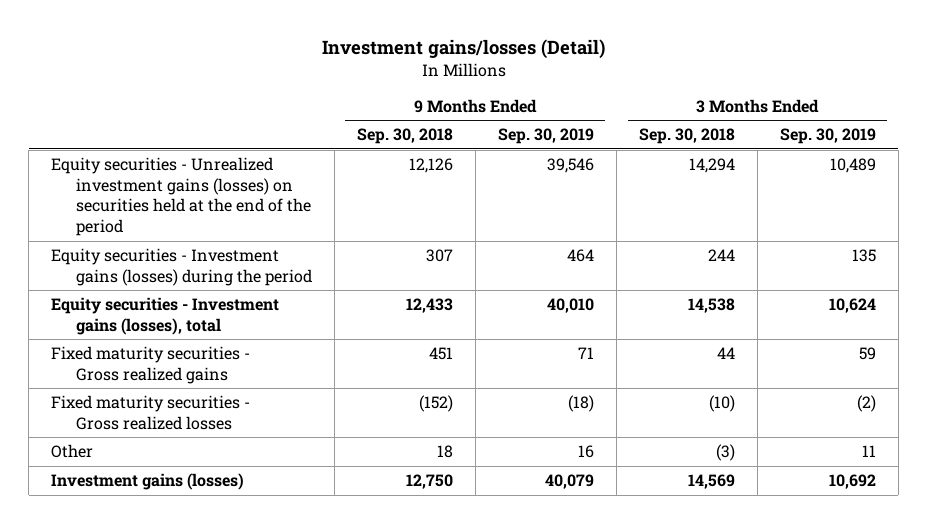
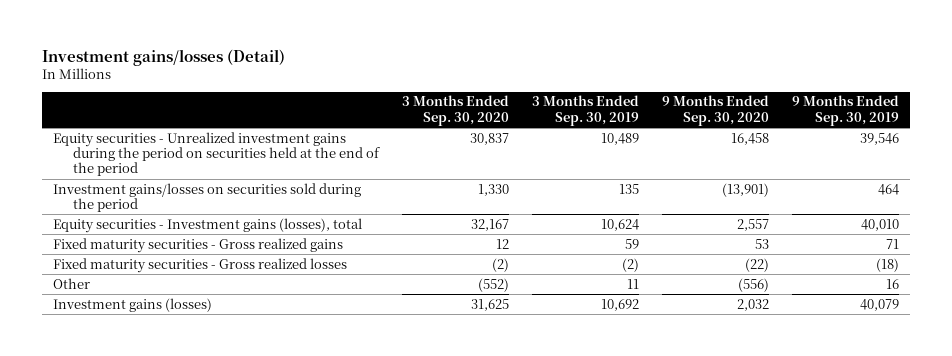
[356,128,453,145] Sep. 30, 2018 -> none
[638,128,735,145] Sep. 30, 2018 -> none
none -> [401,95,509,126] 3 Months Ended Sep. 30, 2020
none -> [661,95,769,126] 9 Months Ended Sep. 30, 2020
[51,157,311,237] Equity securities - Unrealized investment gains (losses) on securities held at the end of the period -> [53,131,380,177] Equity securities - Unrealized investment gains during the period on securities held at the end of the period
[51,248,312,286] Equity securities - Investment gains (losses) during the period -> [53,182,362,212] Investment gains/losses on securities sold during the period

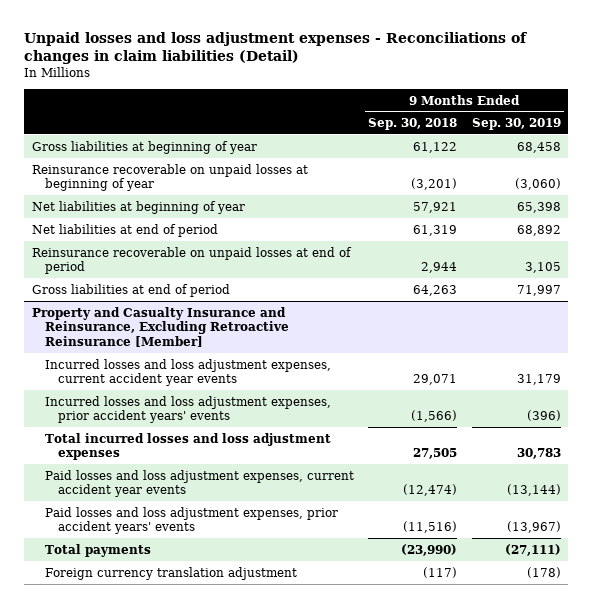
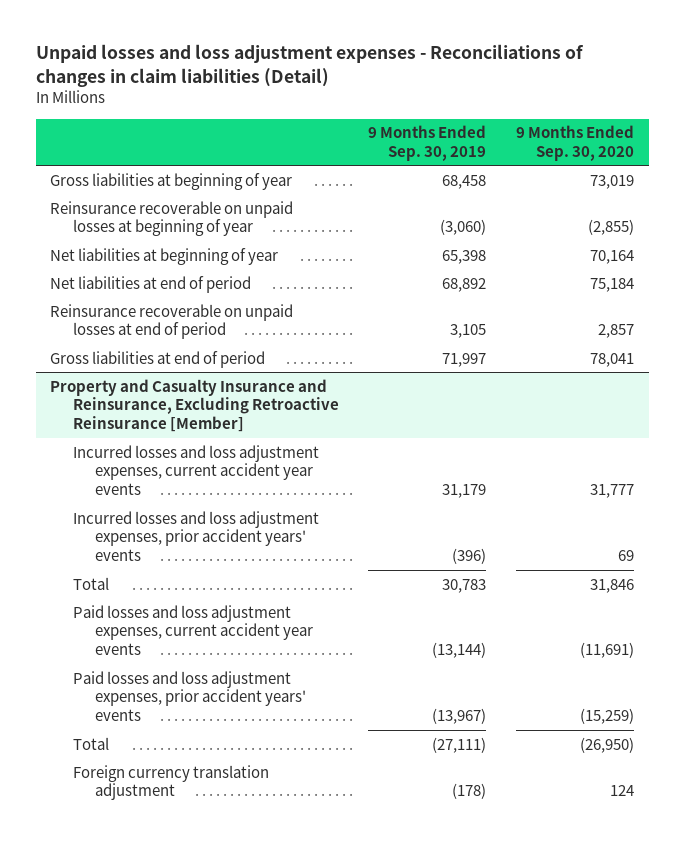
[368,118,458,131] Sep. 30, 2018 -> none
none -> [515,125,634,161] 9 Months Ended Sep. 30, 2020
[44,432,331,461] Total incurred losses and loss adjustment expenses -> [72,576,109,590] Total
[44,543,151,557] Total payments -> [72,736,109,750] Total

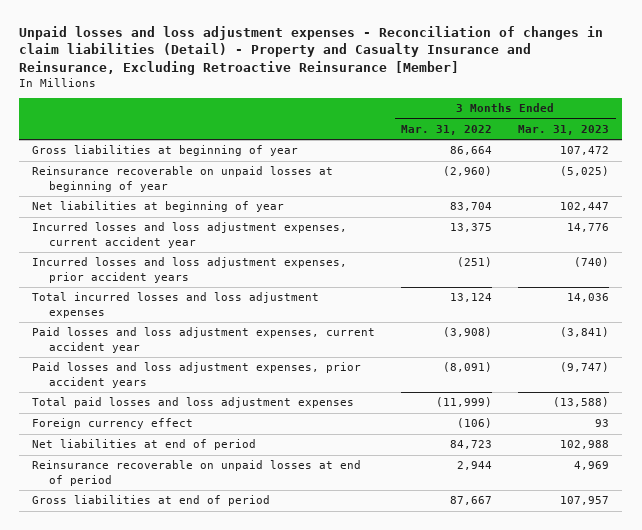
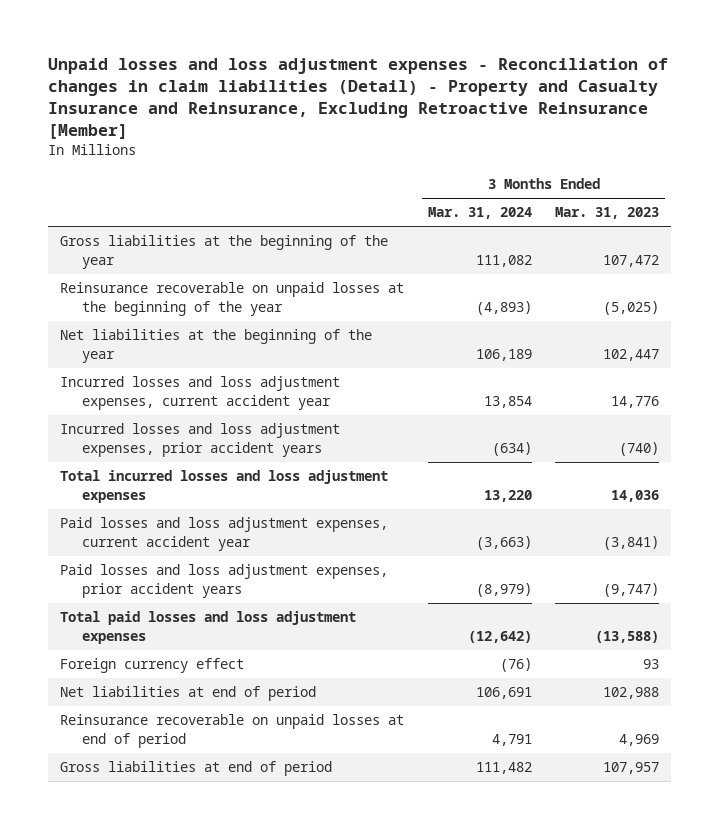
[401,124,493,135] Mar. 31, 2022 -> none
none -> [427,207,532,220] Mar. 31, 2024
[32,145,299,157] Gross liabilities at beginning of year -> [59,235,388,269] Gross liabilities at the beginning of the year
[32,166,334,192] Reinsurance recoverable on unpaid losses at beginning of year -> [59,282,404,316] Reinsurance recoverable on unpaid losses at the beginning of the year
[32,201,285,213] Net liabilities at beginning of year -> [59,329,372,363] Net liabilities at the beginning of the year

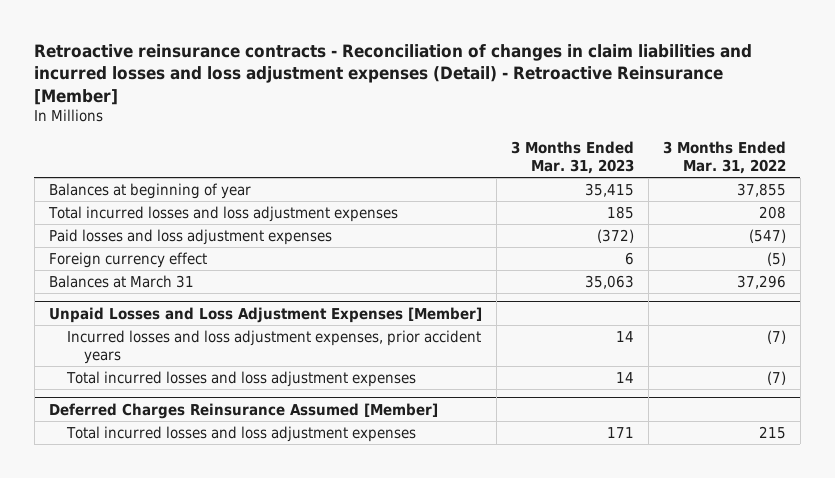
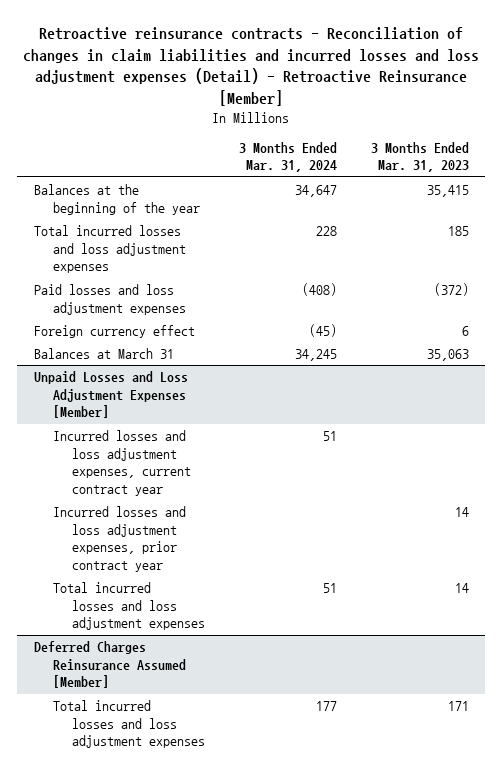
[662,140,786,174] 3 Months Ended Mar. 31, 2022 -> none
none -> [238,141,337,173] 3 Months Ended Mar. 31, 2024
[48,182,251,199] Balances at beginning of year -> [33,184,200,215] Balances at the beginning of the year
none -> [52,430,192,497] Incurred losses and loss adjustment expenses, current contract year
[66,329,481,364] Incurred losses and loss adjustment expenses, prior accident years -> [52,506,186,573] Incurred losses and loss adjustment expenses, prior contract year

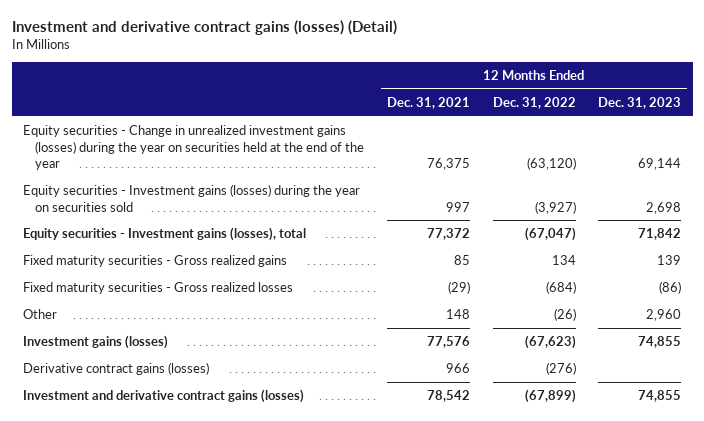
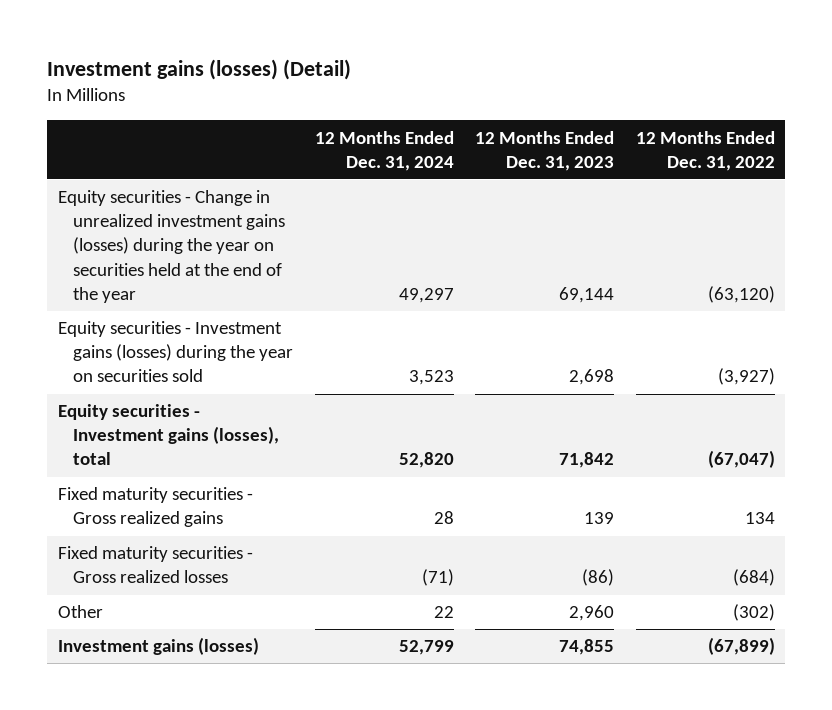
[11,19,397,35] Investment and derivative contract gains (losses) (Detail) -> [47,59,352,81] Investment gains (losses) (Detail)
[387,96,471,109] Dec. 31, 2021 -> none
none -> [314,130,454,171] 12 Months Ended Dec. 31, 2024
[22,361,209,375] Derivative contract gains (losses) -> none
[22,388,304,403] Investment and derivative contract gains (losses) -> none
[553,307,576,321] (26) -> [732,604,775,622] (302)
[524,334,576,349] (67,623) -> [707,637,775,656] (67,899)

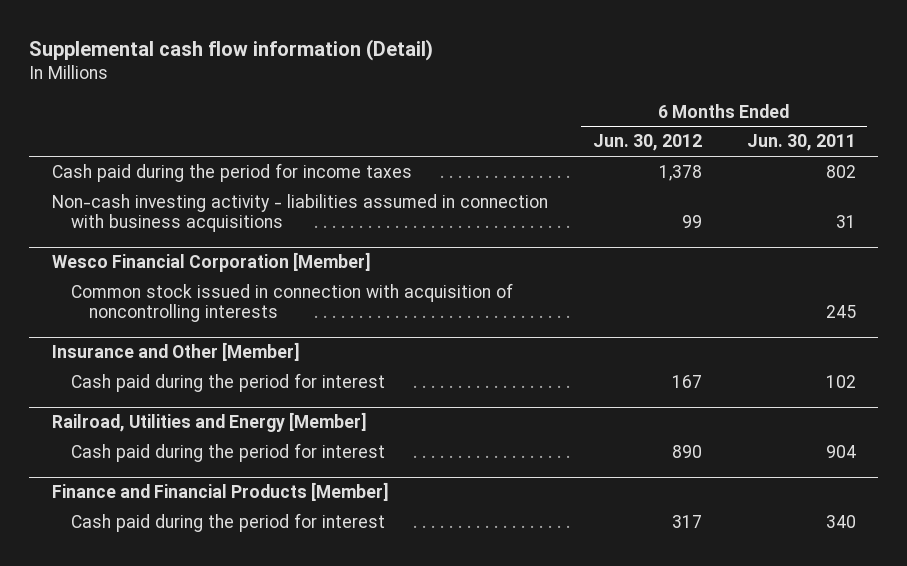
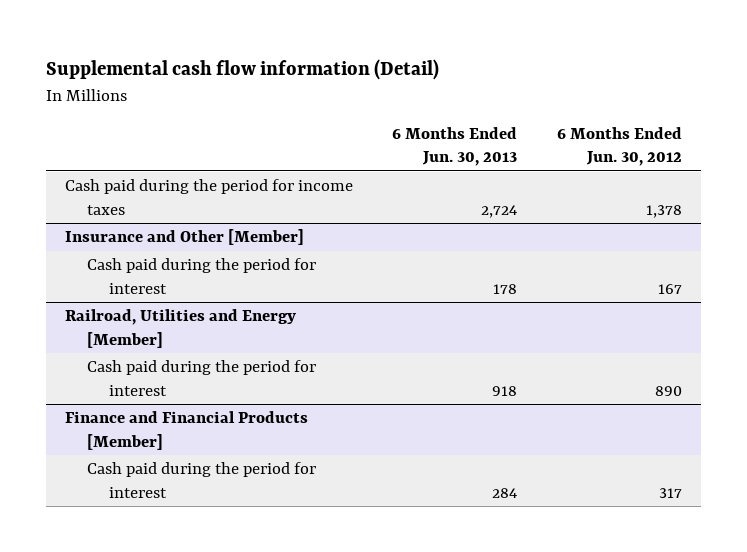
[746,134,856,152] Jun. 30, 2011 -> none
none -> [392,127,518,167] 6 Months Ended Jun. 30, 2013
[51,193,548,233] Non-cash investing activity - liabilities assumed in connection with business acquisitions -> none
[51,252,371,273] Wesco Financial Corporation [Member] -> none
[70,282,513,323] Common stock issued in connection with acquisition of noncontrolling interests -> none

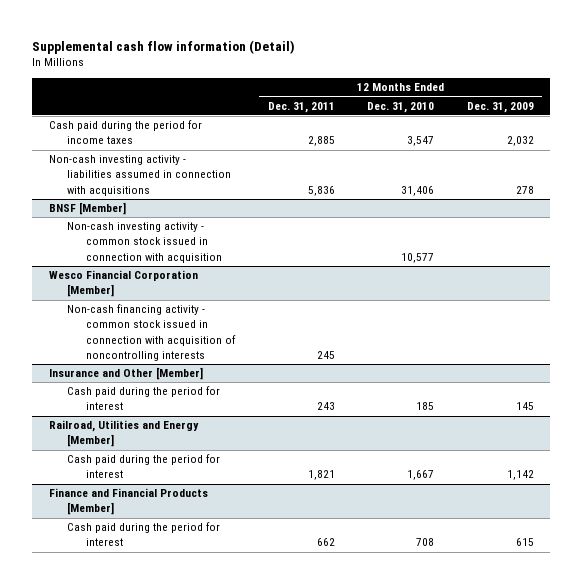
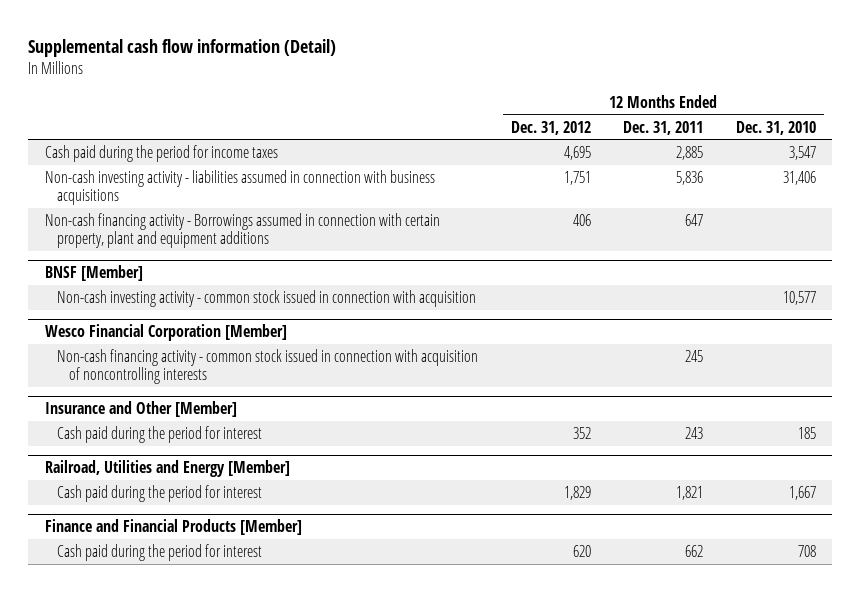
[467,101,535,113] Dec. 31, 2009 -> none
none -> [510,120,591,135] Dec. 31, 2012
[48,155,232,196] Non-cash investing activity - liabilities assumed in connection with acquisitions -> [44,169,435,206] Non-cash investing activity - liabilities assumed in connection with business acquisitions
none -> [44,212,440,249] Non-cash financing activity - Borrowings assumed in connection with certain property, plant and equipment additions

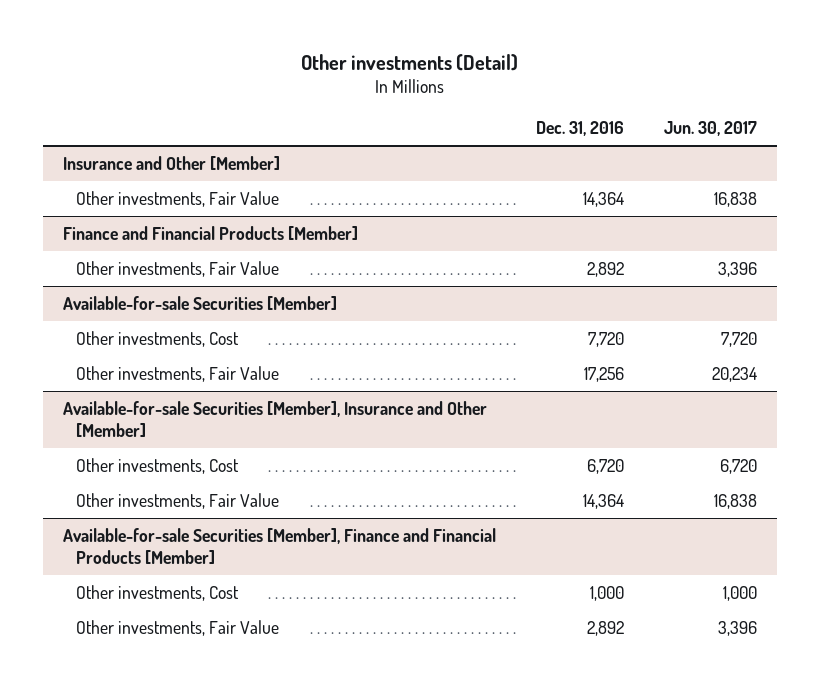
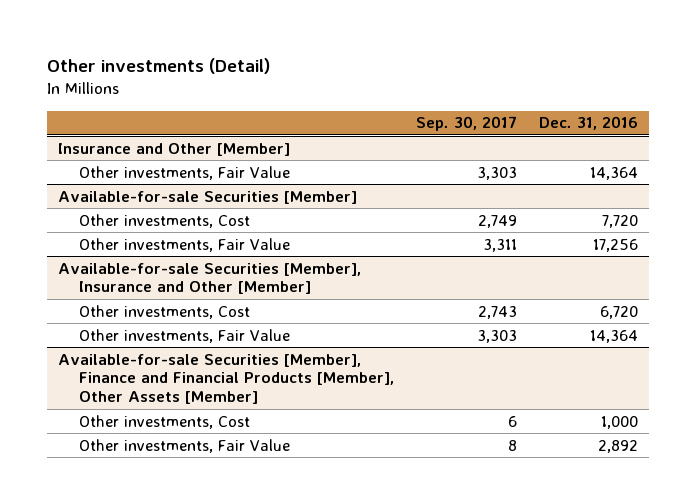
[663,121,757,137] Jun. 30, 2017 -> none
none -> [415,116,517,132] Sep. 30, 2017
[62,225,358,240] Finance and Financial Products [Member] -> none
[75,260,279,277] Other investments, Fair Value -> none
[62,527,496,564] Available-for-sale Securities [Member], Finance and Financial Products [Member] -> [58,353,395,405] Available-for-sale Securities [Member], Finance and Financial Products [Member], Other Assets [Member]

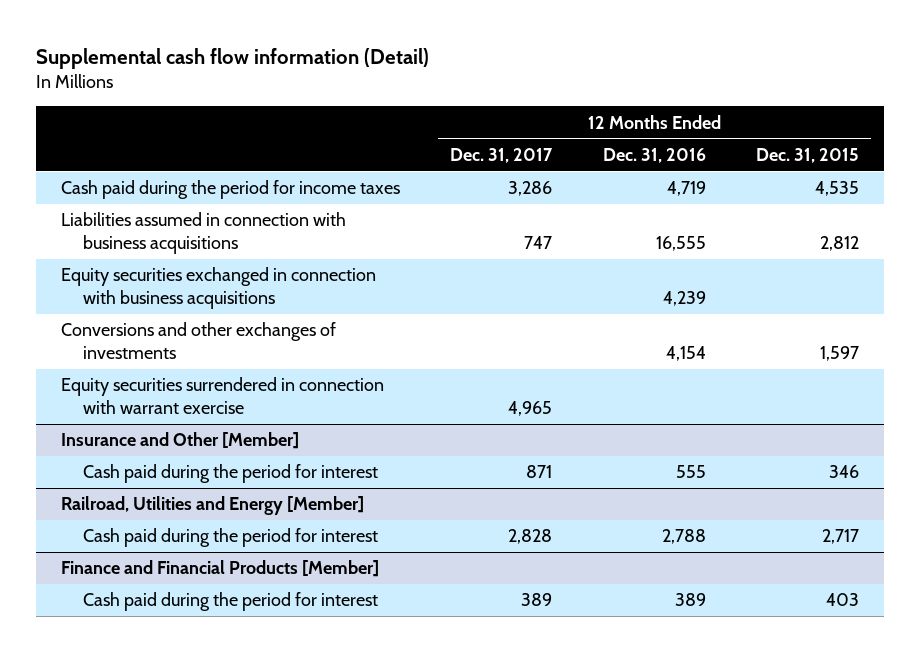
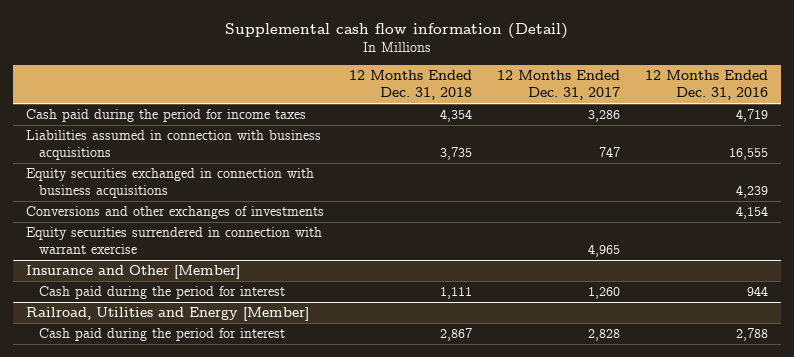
[755,147,859,163] Dec. 31, 2015 -> none
none -> [349,70,473,100] 12 Months Ended Dec. 31, 2018
[526,465,553,479] 871 -> [588,287,621,300] 1,260
[675,465,706,479] 555 -> [747,286,769,297] 944
[61,560,380,578] Finance and Financial Products [Member] -> none
[83,592,379,612] Cash paid during the period for interest -> none

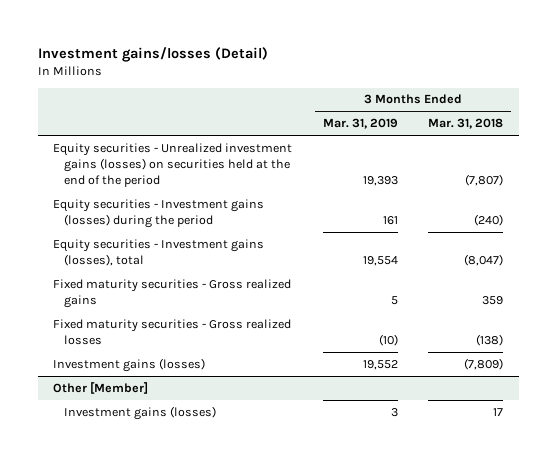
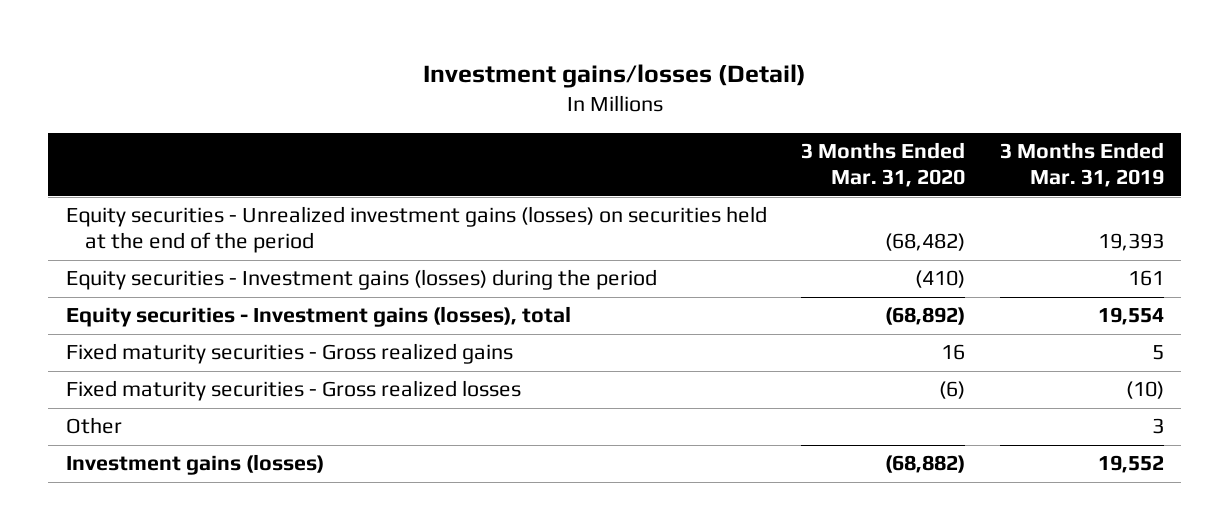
[428,118,504,130] Mar. 31, 2018 -> none
none -> [801,142,966,188] 3 Months Ended Mar. 31, 2020
none -> [65,417,122,435] Other
[53,381,149,394] Other [Member] -> none
[63,405,216,420] Investment gains (losses) -> none

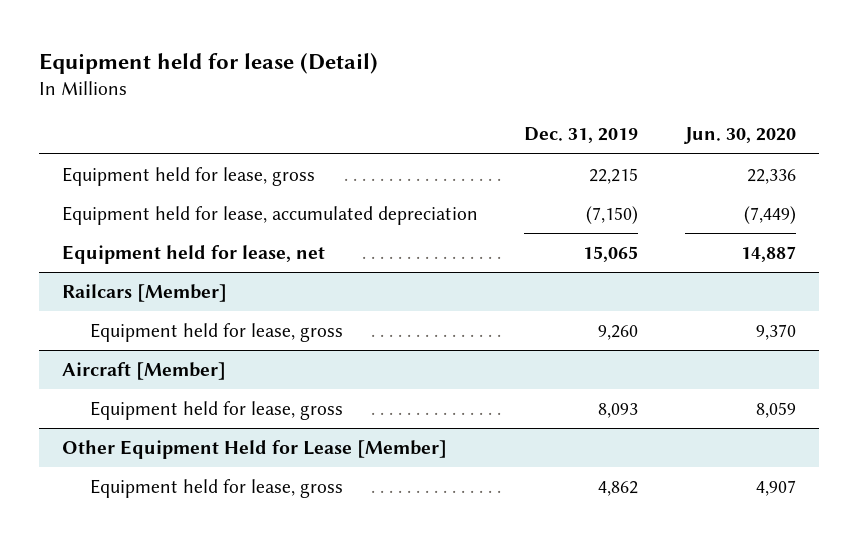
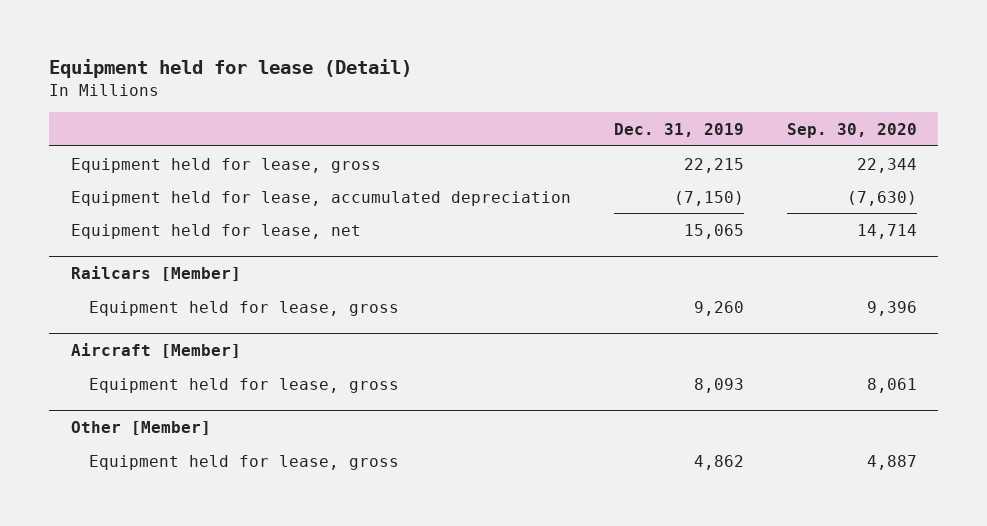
[683,127,796,145] Jun. 30, 2020 -> none
none -> [786,123,917,139] Sep. 30, 2020
[61,439,447,459] Other Equipment Held for Lease [Member] -> [70,420,211,435] Other [Member]

